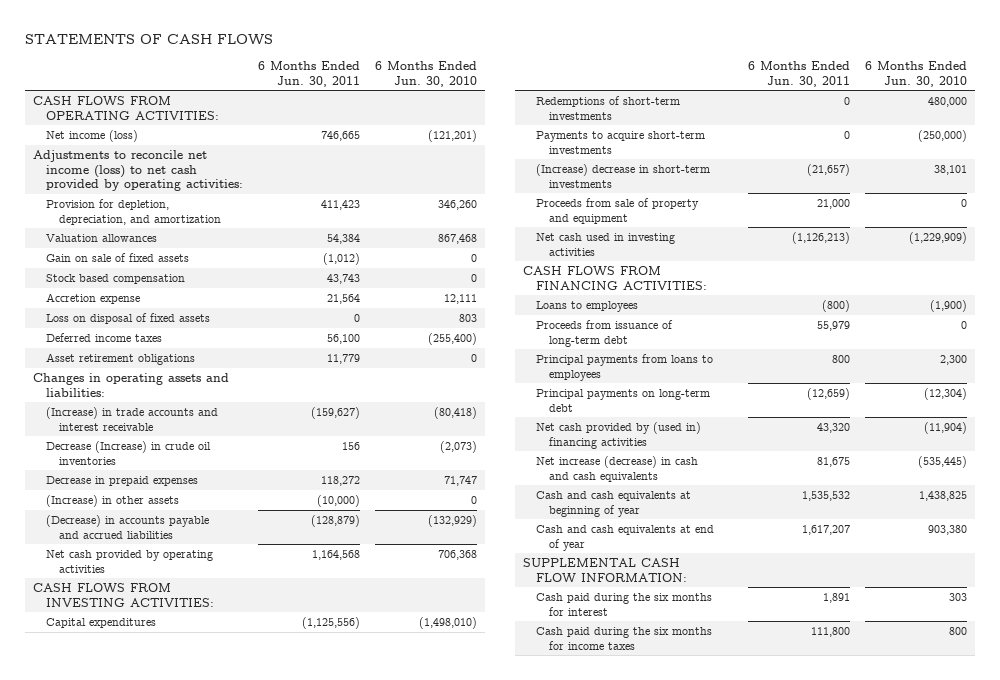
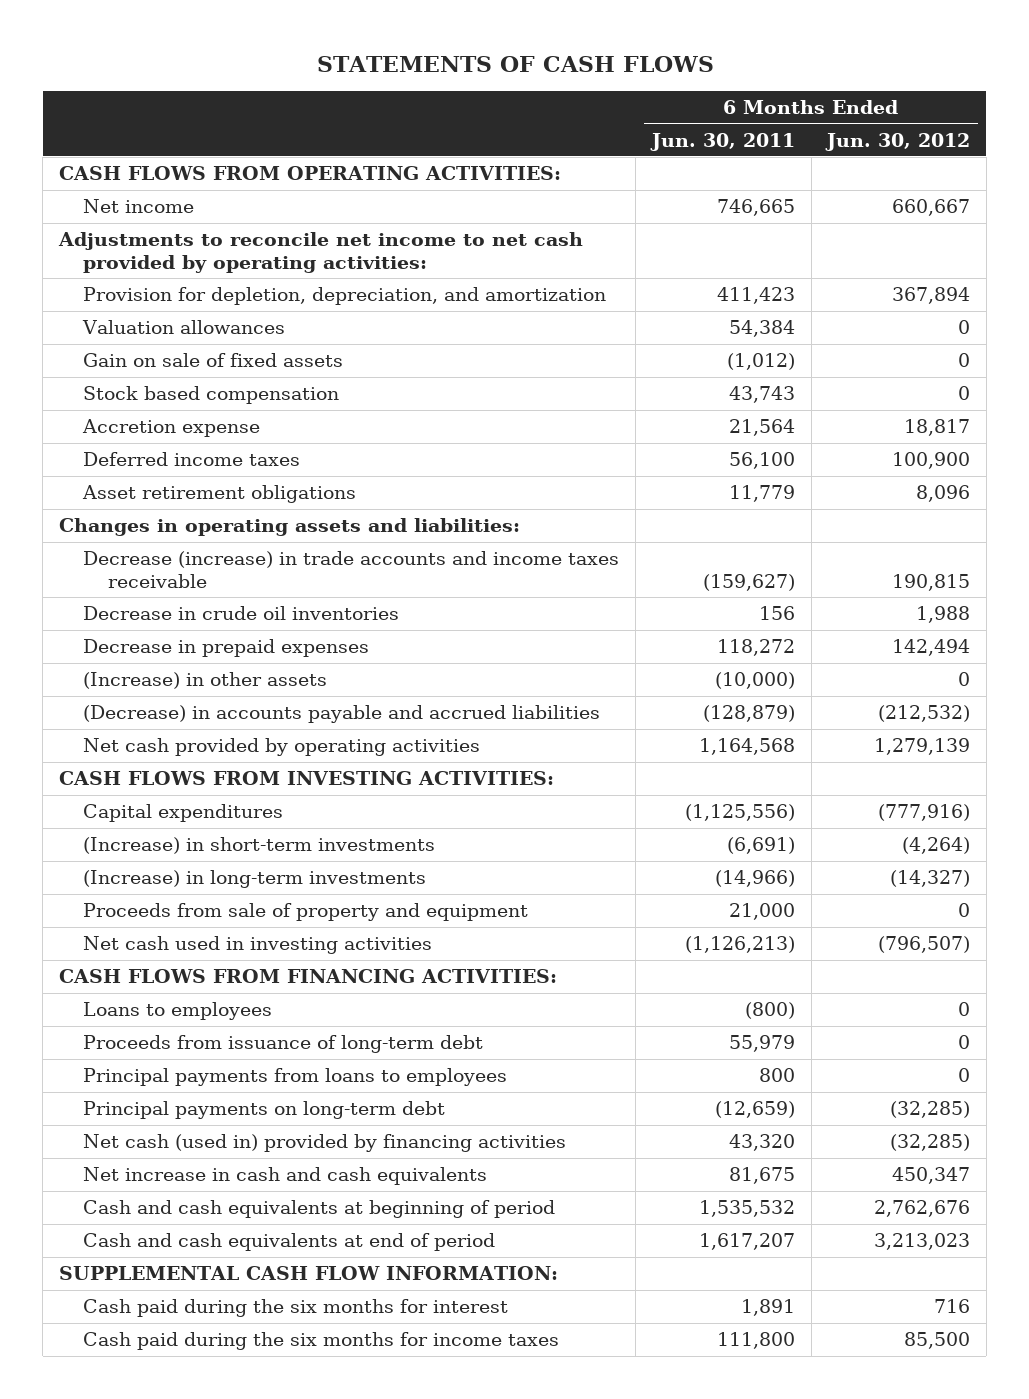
[375,60,478,87] 6 Months Ended Jun. 30, 2010 -> none
none -> [825,132,971,151] Jun. 30, 2012
[45,129,138,142] Net income (loss) -> [83,199,195,214] Net income
[32,149,243,192] Adjustments to reconcile net income (loss) to net cash provided by operating activities: -> [58,232,584,273] Adjustments to reconcile net income to net cash provided by operating activities:
[45,312,210,324] Loss on disposal of fixed assets -> none
[45,406,218,431] (Increase) in trade accounts and interest receivable -> [83,551,620,588] Decrease (increase) in trade accounts and income taxes receivable
[45,440,211,465] Decrease (Increase) in crude oil inventories -> [83,606,400,621] Decrease in crude oil inventories
[536,95,681,120] Redemptions of short-term investments -> none
[536,130,706,154] Payments to acquire short-term investments -> none
[536,163,711,188] (Increase) decrease in short-term investments -> [83,837,436,855] (Increase) in short-term investments
[807,163,851,176] (21,657) -> [726,837,795,855] (6,691)
none -> [83,870,427,889] (Increase) in long-term investments
[536,421,702,449] Net cash provided by (used in) financing activities -> [83,1134,567,1153] Net cash (used in) provided by financing activities
[536,455,699,482] Net increase (decrease) in cash and cash equivalents -> [83,1167,488,1186] Net increase in cash and cash equivalents
[536,490,692,517] Cash and cash equivalents at beginning of year -> [83,1200,556,1219] Cash and cash equivalents at beginning of period
[536,524,715,551] Cash and cash equivalents at end of year -> [83,1233,496,1252] Cash and cash equivalents at end of period

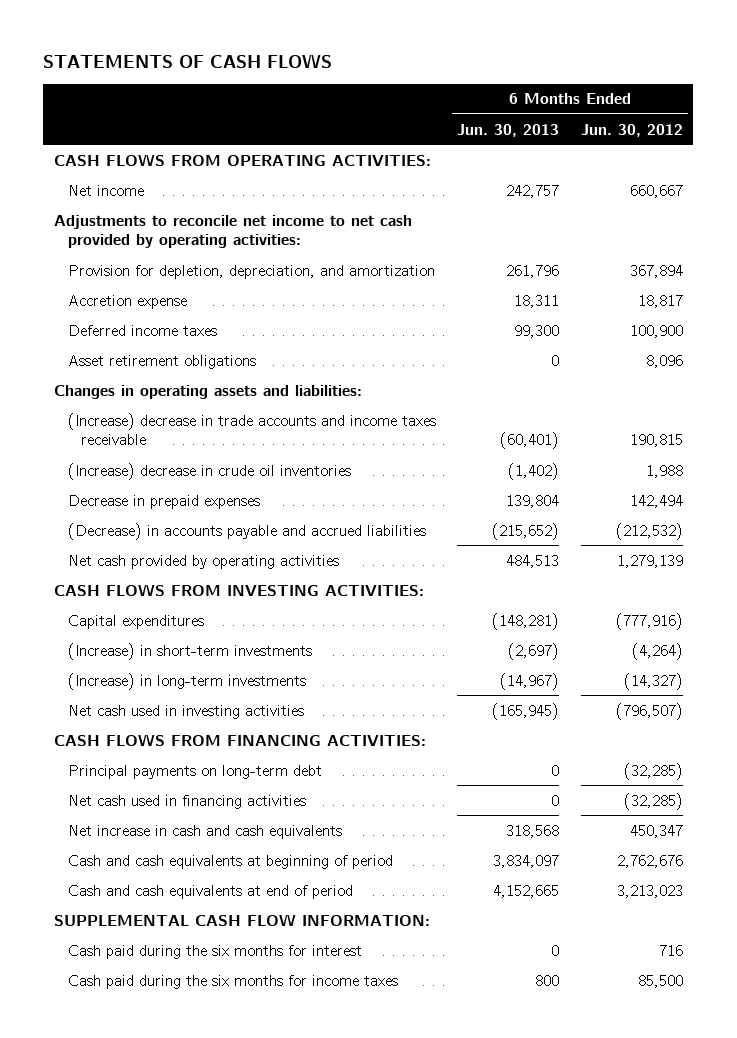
[649,132,795,151] Jun. 30, 2011 -> none
none -> [457,123,560,137] Jun. 30, 2013
[82,320,286,335] Valuation allowances -> none
[83,353,344,368] Gain on sale of fixed assets -> none
[83,386,340,405] Stock based compensation -> none
[83,551,620,588] Decrease (increase) in trade accounts and income taxes receivable -> [67,412,436,446] (Increase) decrease in trade accounts and income taxes receivable
[83,606,400,621] Decrease in crude oil inventories -> [67,462,351,480] (Increase) decrease in crude oil inventories
[83,672,328,690] (Increase) in other assets -> none
[83,903,529,922] Proceeds from sale of property and equipment -> none
[83,1002,273,1021] Loans to employees -> none
[83,1035,484,1054] Proceeds from issuance of long-term debt -> none
[83,1068,508,1087] Principal payments from loans to employees -> none
[83,1134,567,1153] Net cash (used in) provided by financing activities -> [67,794,306,809] Net cash used in financing activities

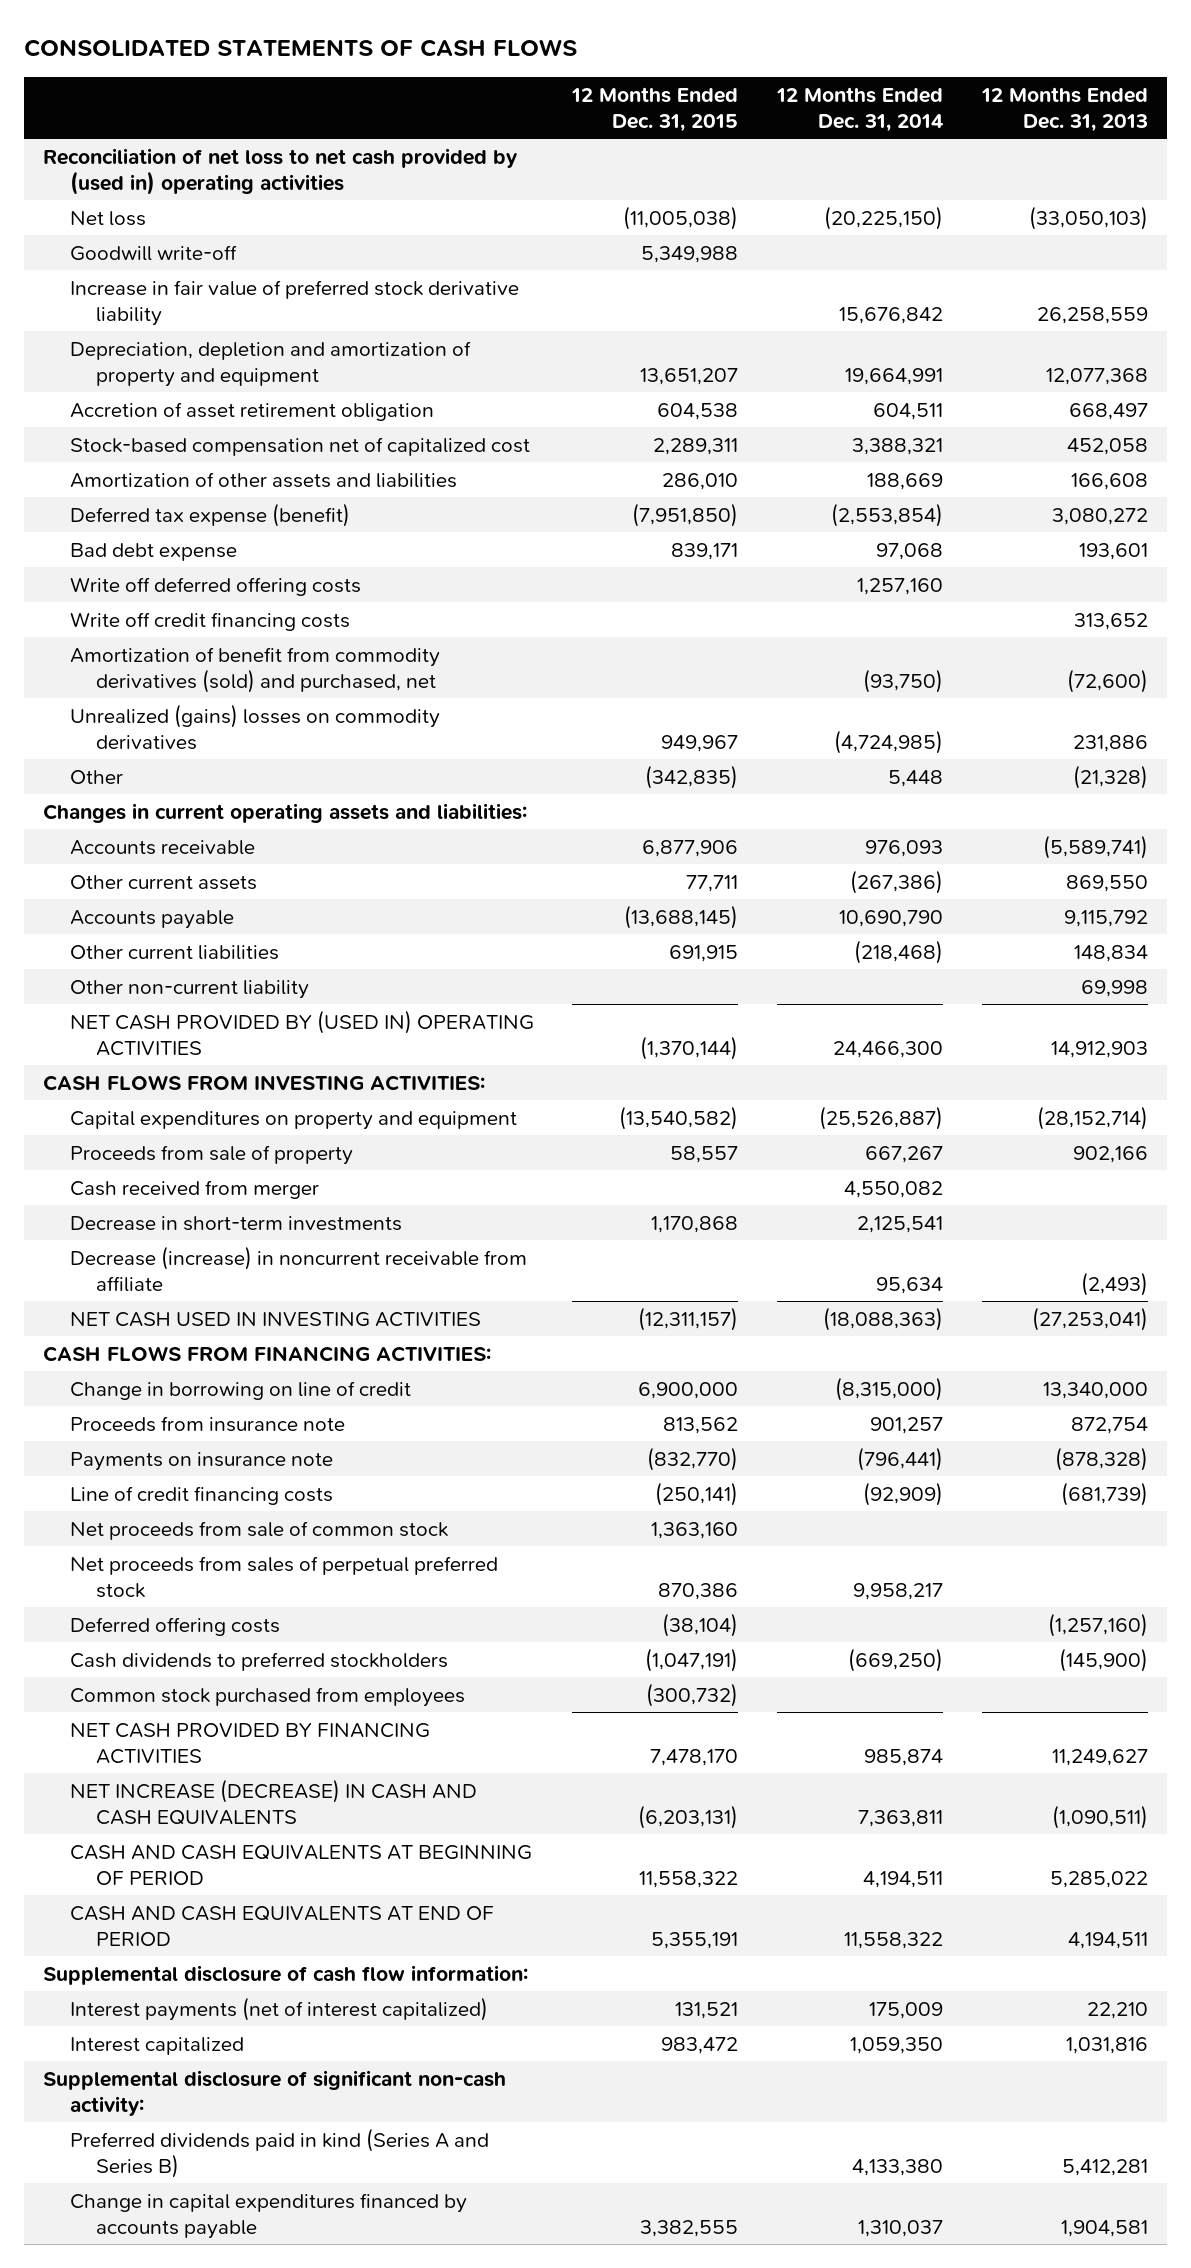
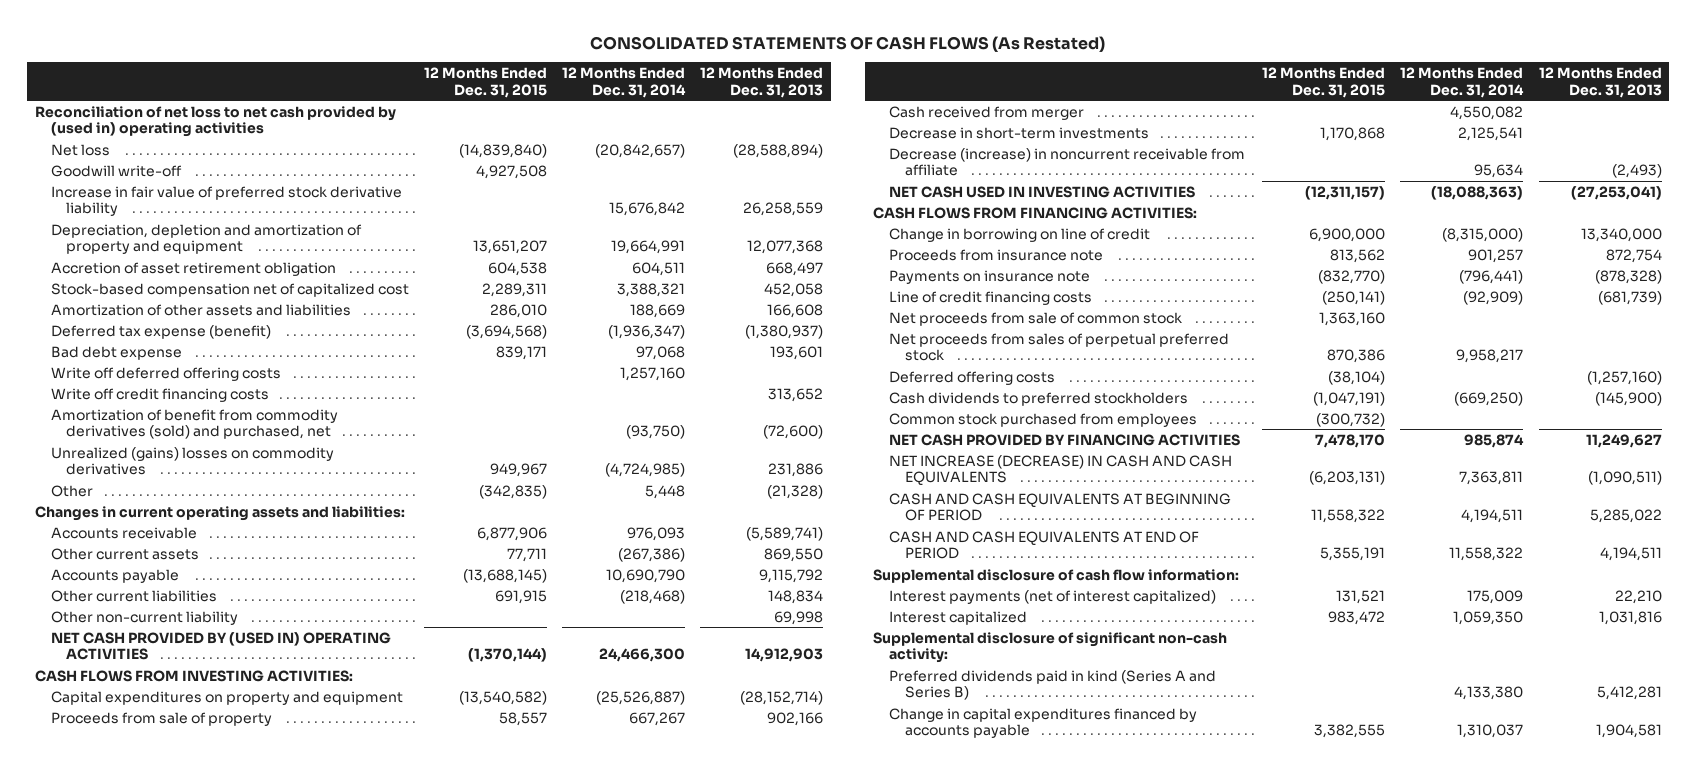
[24,39,578,58] CONSOLIDATED STATEMENTS OF CASH FLOWS -> [590,35,1106,52] CONSOLIDATED STATEMENTS OF CASH FLOWS (As Restated)
[623,205,739,230] (11,005,038) -> [458,143,547,158] (14,839,840)
[823,205,943,230] (20,225,150) -> [594,143,685,158] (20,842,657)
[1028,205,1148,230] (33,050,103) -> [733,143,824,158] (28,588,894)
[641,245,739,263] 5,349,988 -> [475,164,547,179] 4,927,508
[632,502,739,527] (7,951,850) -> [465,324,547,339] (3,694,568)
[830,502,943,527] (2,553,854) -> [607,324,685,339] (1,936,347)
[1051,507,1148,525] 3,080,272 -> [745,324,824,339] (1,380,937)

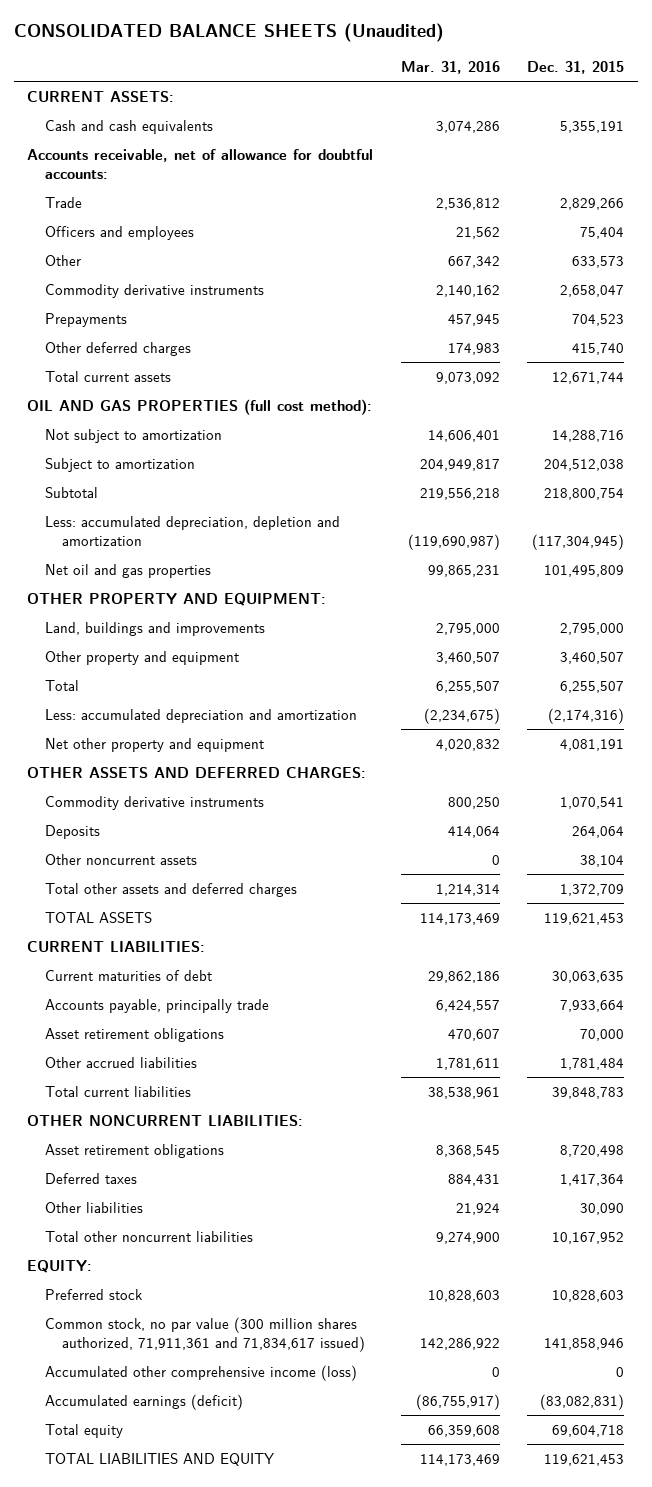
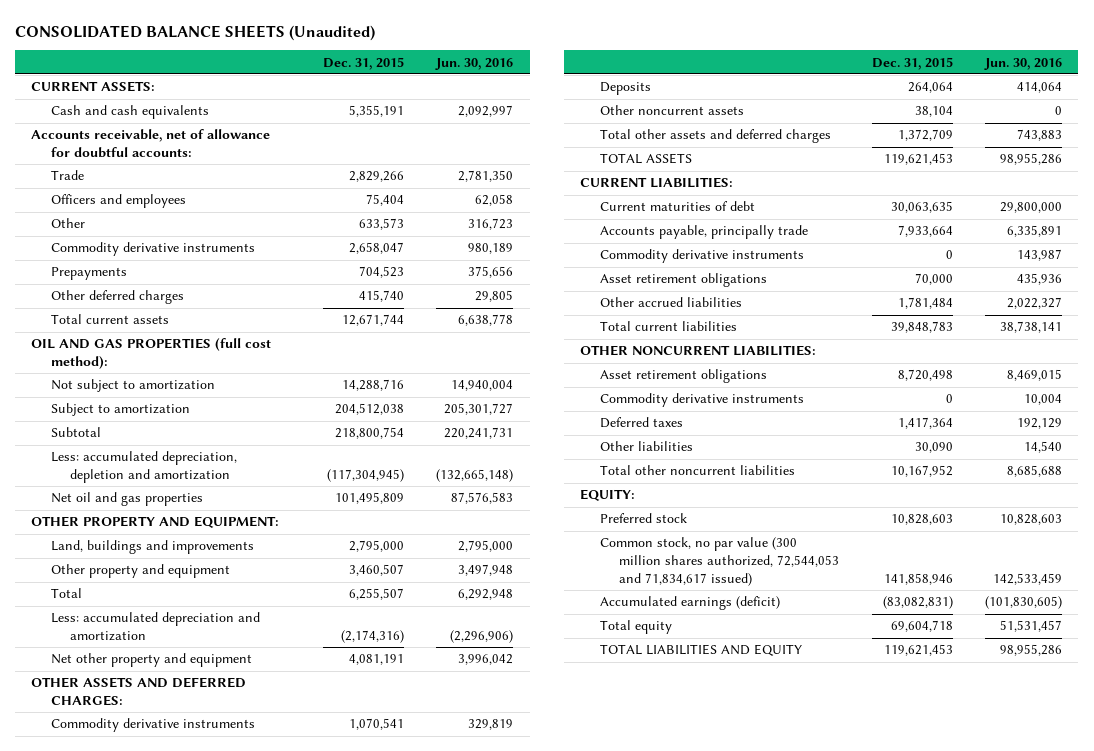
[400,60,500,74] Mar. 31, 2016 -> none
none -> [435,57,514,70] Jun. 30, 2016
none -> [599,249,804,264] Commodity derivative instruments
none -> [599,393,804,408] Commodity derivative instruments
[44,1364,357,1381] Accumulated other comprehensive income (loss) -> none
[44,1316,366,1352] Common stock, no par value (300 million shares authorized, 71,911,361 and 71,834,617 issued) -> [599,537,840,586] Common stock, no par value (300 million shares authorized, 72,544,053 and 71,834,617 issued)

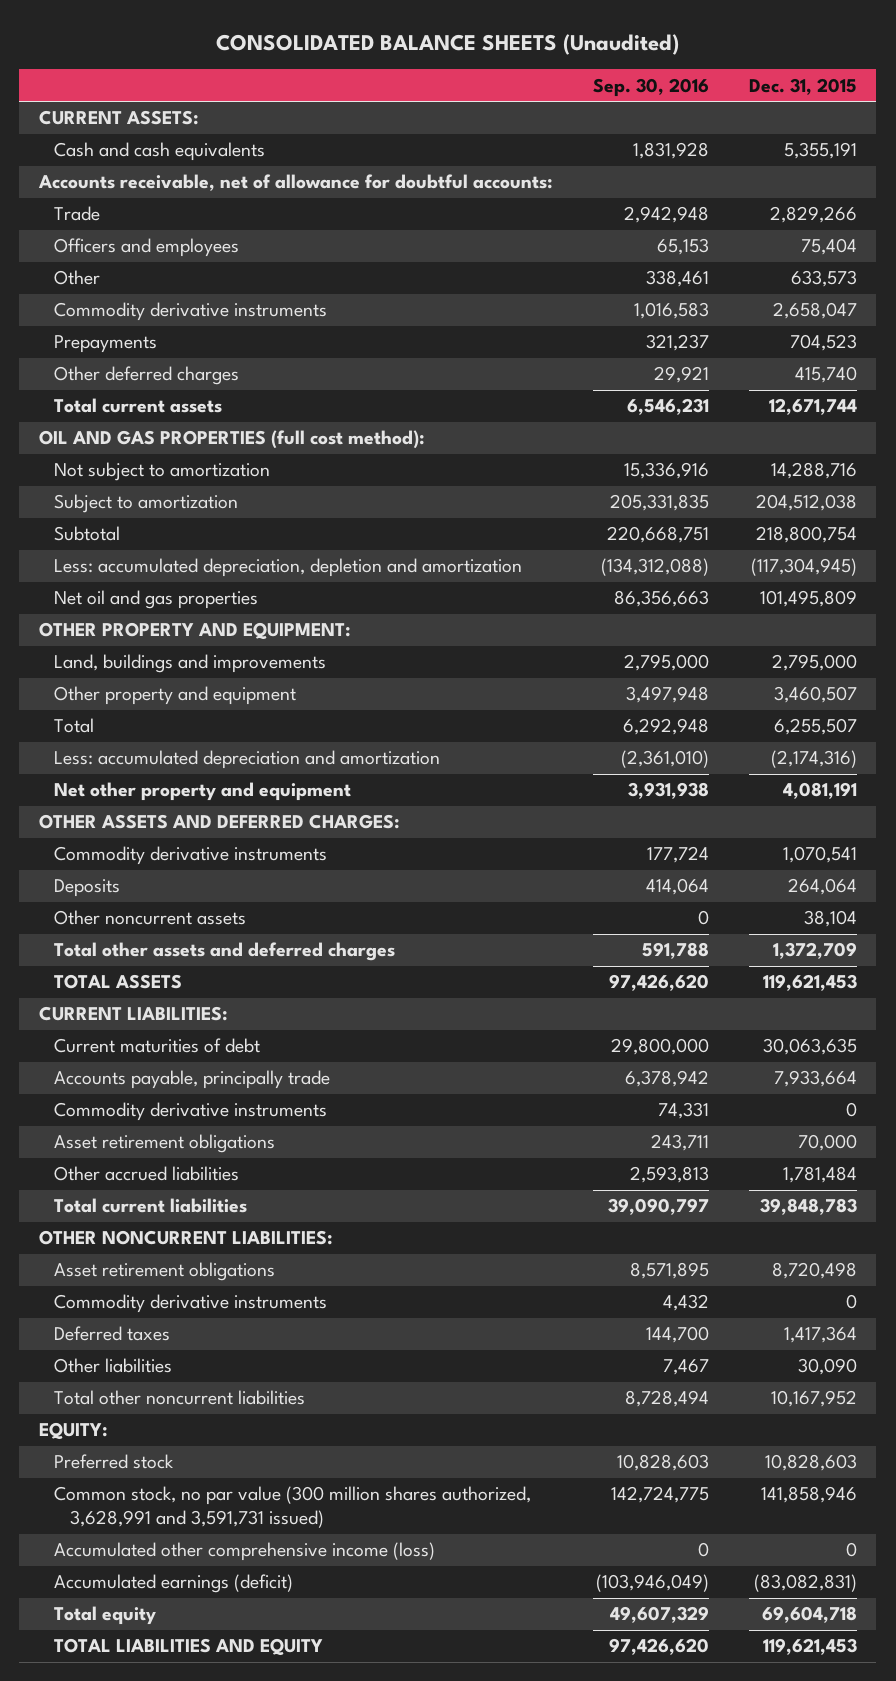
[435,57,514,70] Jun. 30, 2016 -> none
none -> [592,77,709,97] Sep. 30, 2016
[599,537,840,586] Common stock, no par value (300 million shares authorized, 72,544,053 and 71,834,617 issued) -> [54,1486,532,1529] Common stock, no par value (300 million shares authorized, 3,628,991 and 3,591,731 issued)
none -> [54,1542,436,1562] Accumulated other comprehensive income (loss)

